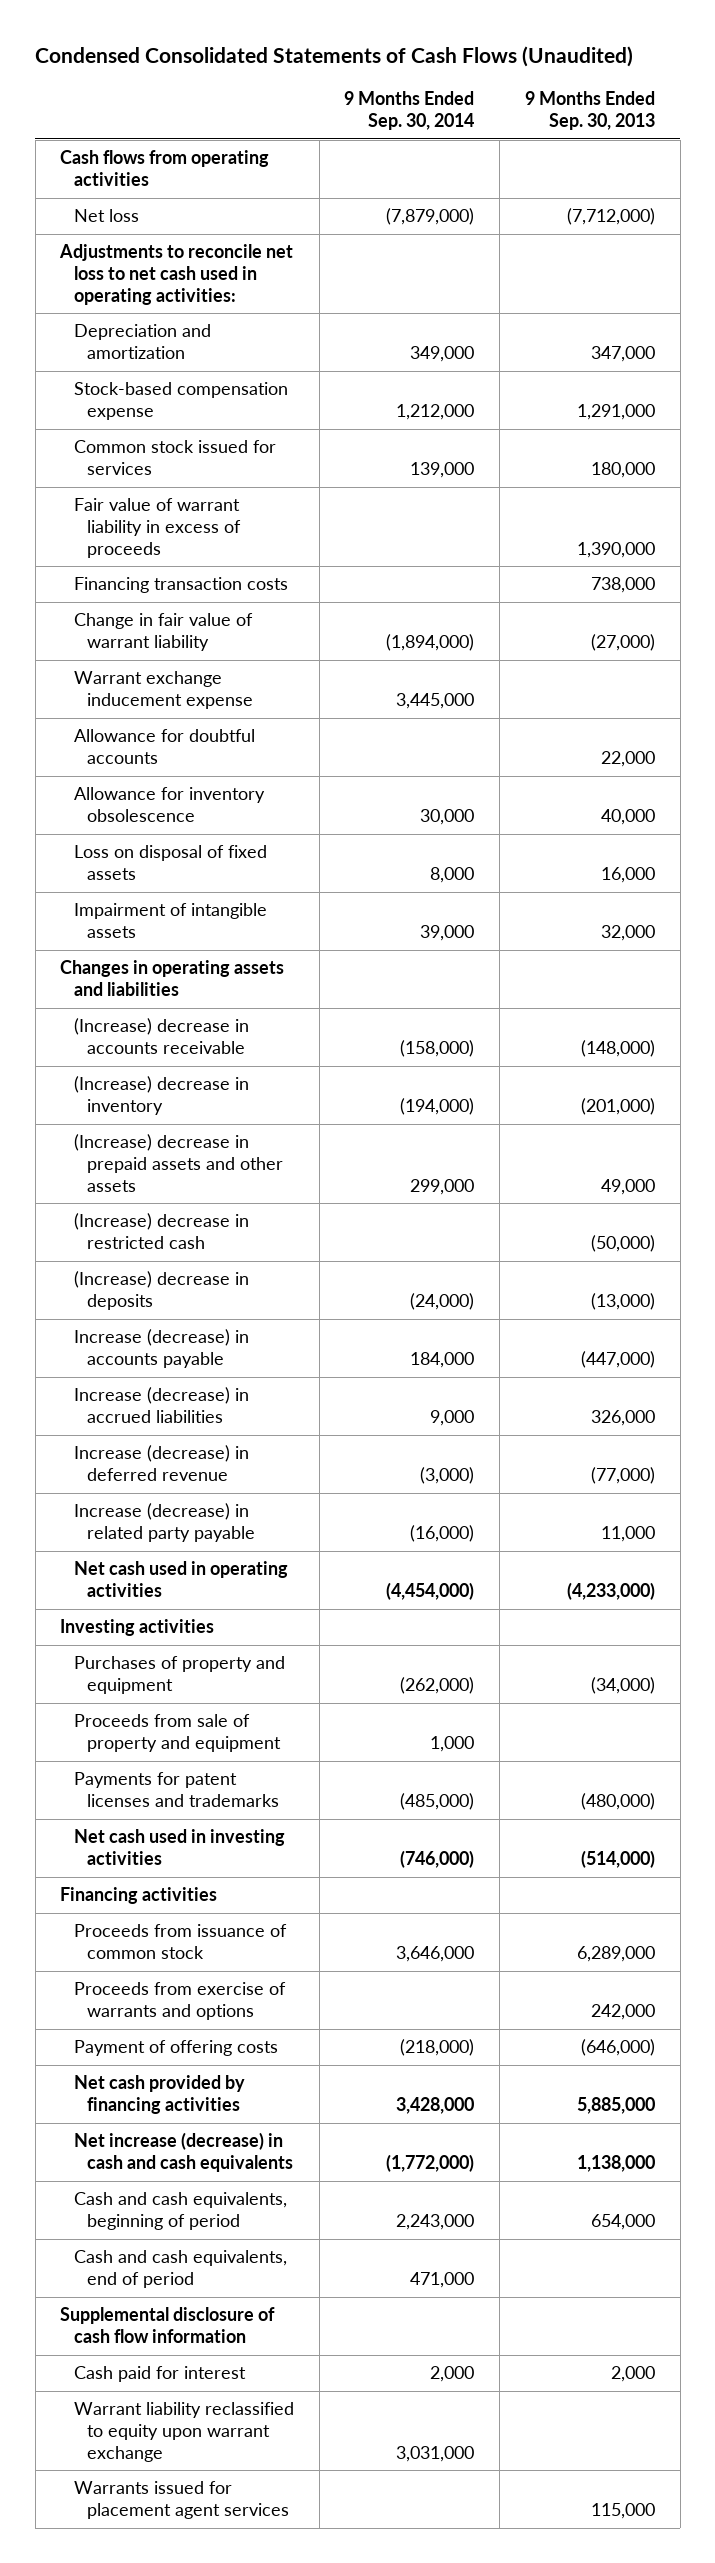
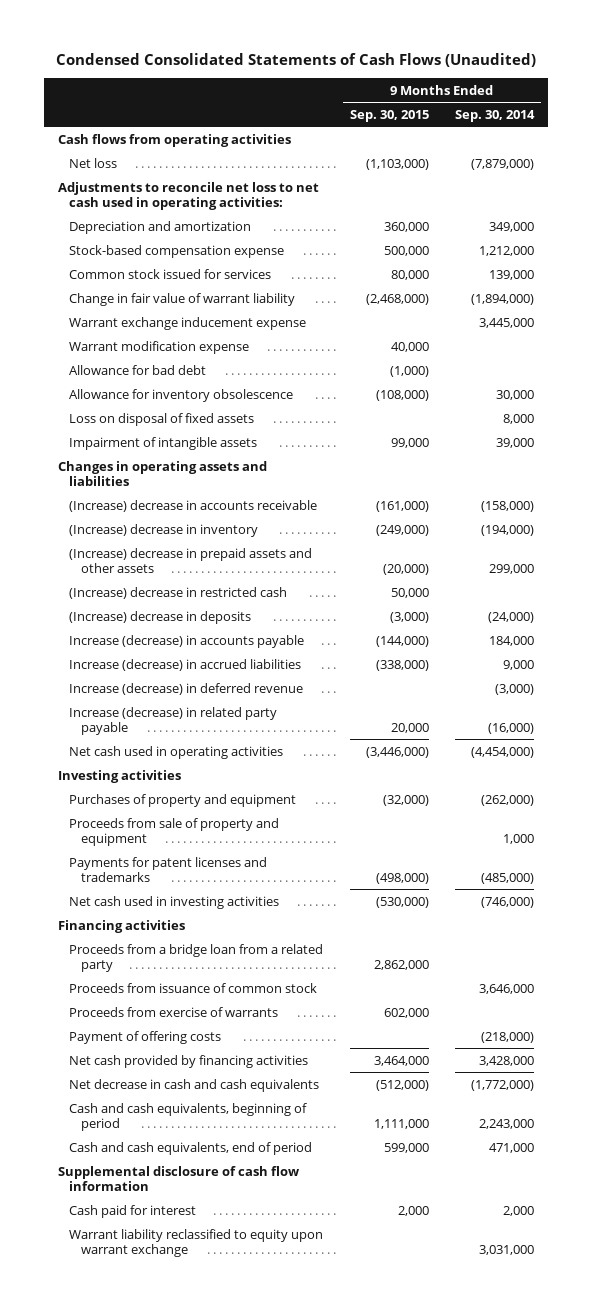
[524,91,655,131] 9 Months Ended Sep. 30, 2013 -> none
none -> [349,110,429,123] Sep. 30, 2015
[73,498,242,559] Fair value of warrant liability in excess of proceeds -> none
[73,577,288,594] Financing transaction costs -> none
[73,729,255,765] Allowance for doubtful accounts -> none
none -> [69,340,250,354] Warrant modification expense
none -> [69,364,207,375] Allowance for bad debt
none -> [69,943,324,973] Proceeds from a bridge loan from a related party
[73,1982,286,2021] Proceeds from exercise of warrants and options -> [69,1006,279,1017] Proceeds from exercise of warrants
[73,2132,294,2173] Net increase (decrease) in cash and cash equivalents -> [69,1078,320,1092] Net decrease in cash and cash equivalents
[73,2481,290,2520] Warrants issued for placement agent services -> none

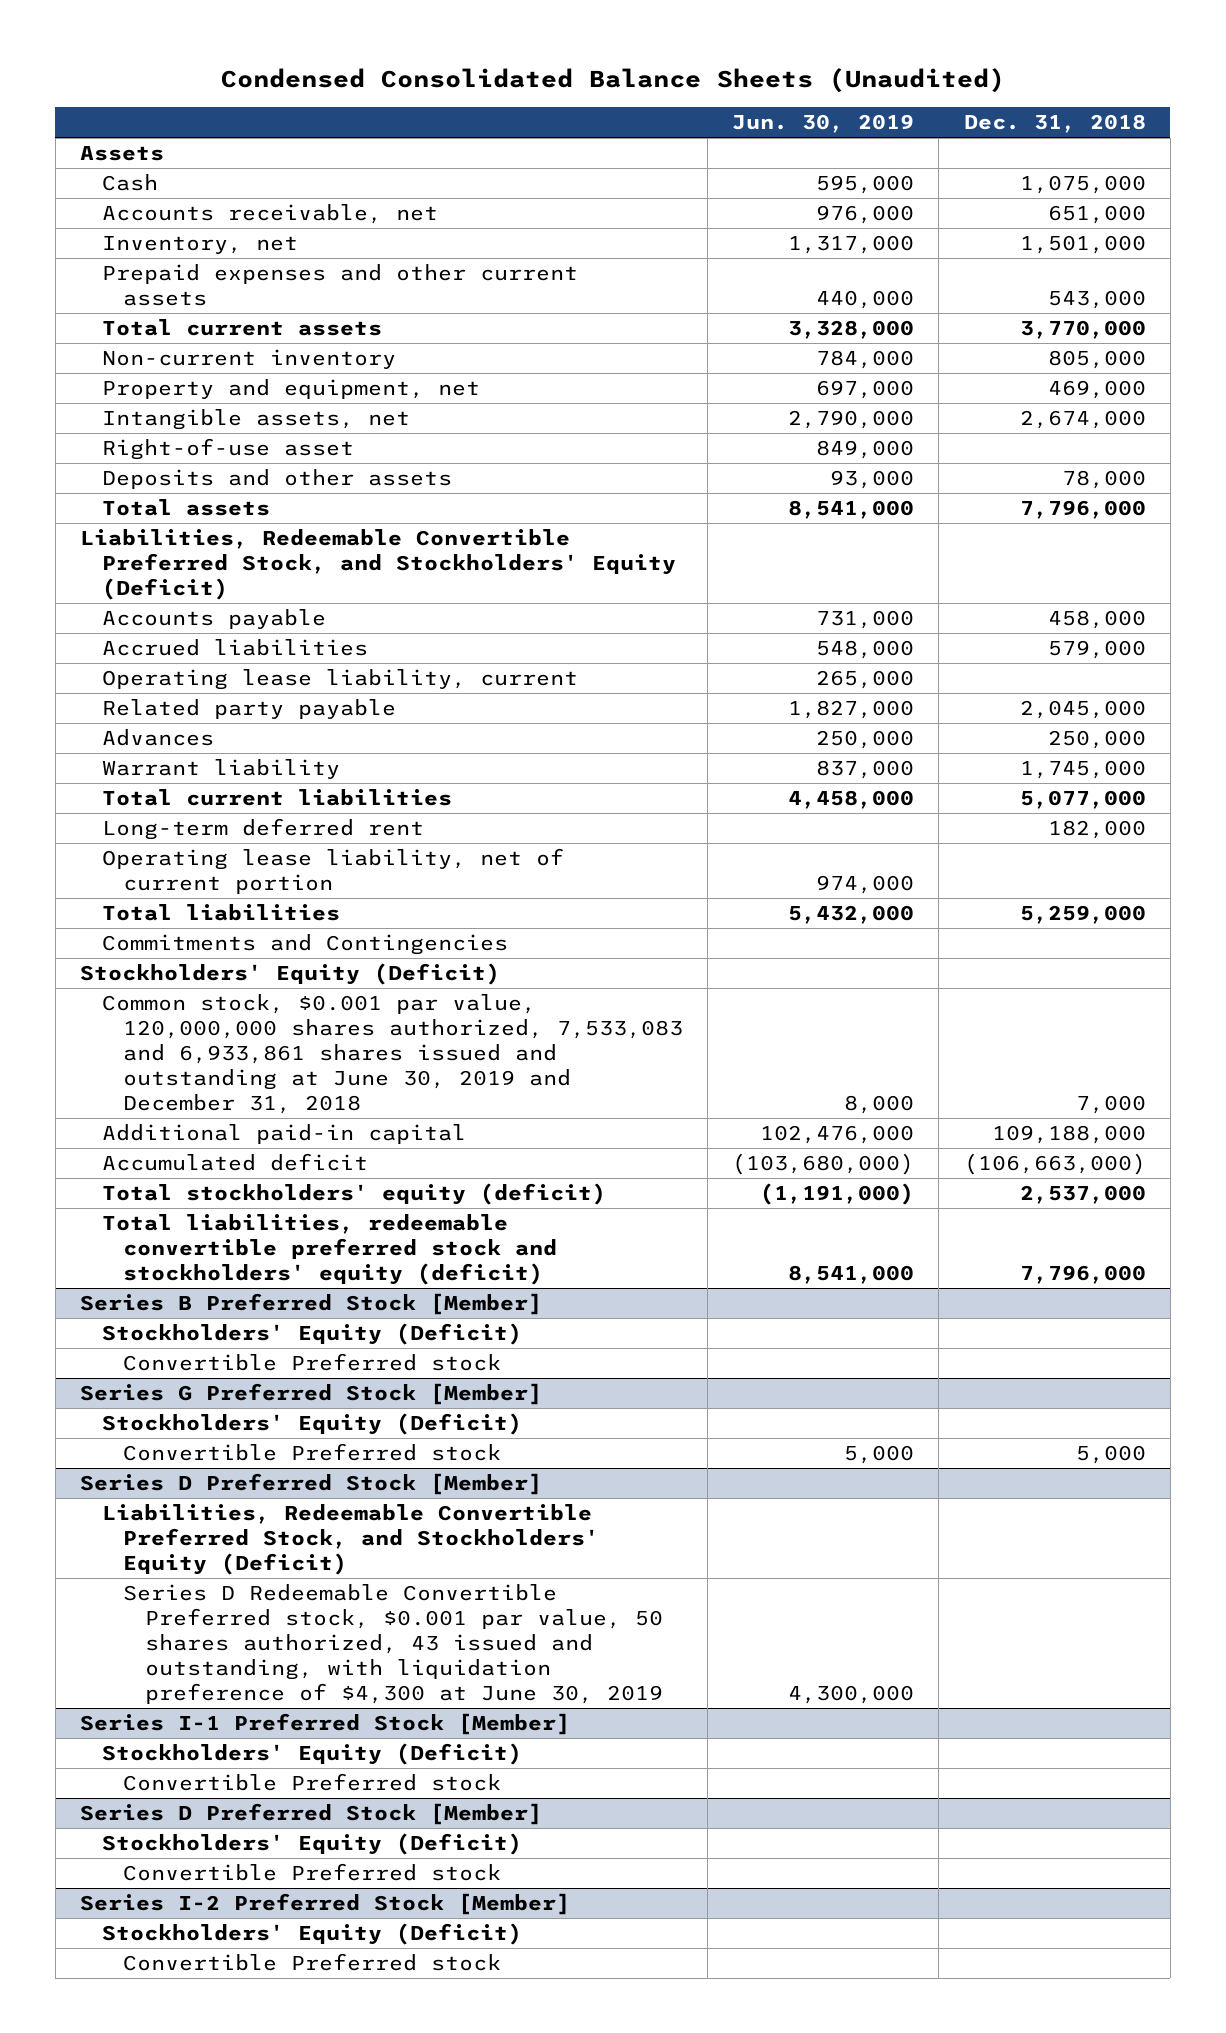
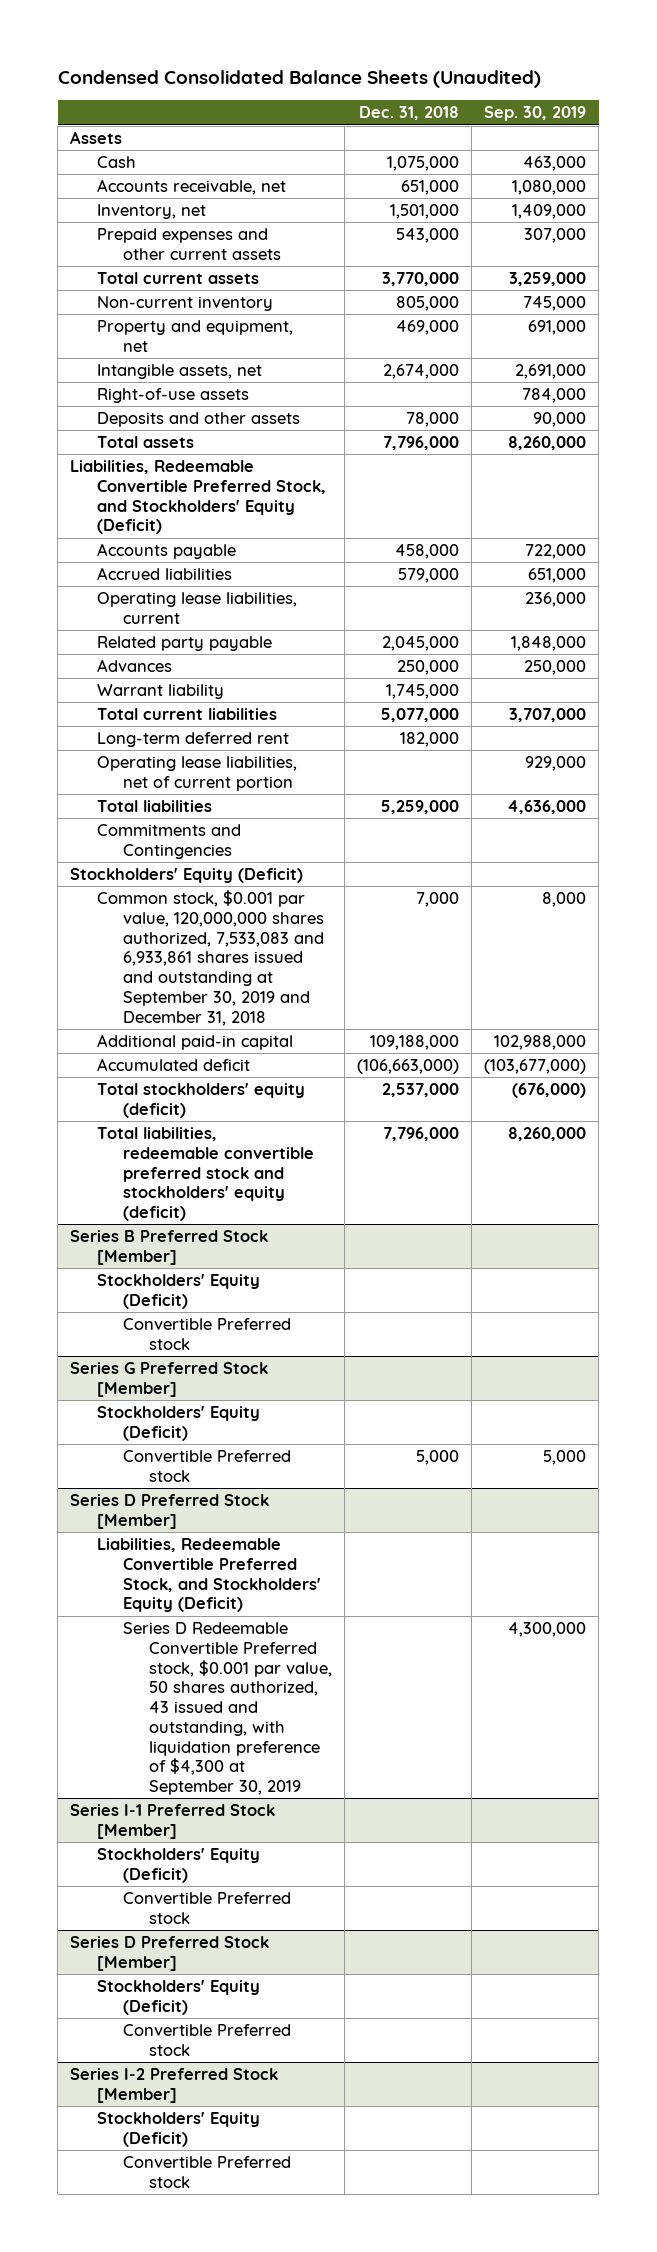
[732,114,915,134] Jun. 30, 2019 -> none
none -> [484,106,587,122] Sep. 30, 2019
[101,438,354,461] Right-of-use asset -> [96,388,249,404] Right-of-use assets
[101,669,578,691] Operating lease liability, current -> [96,592,297,624] Operating lease liabilities, current
[101,848,564,895] Operating lease liability, net of current portion -> [96,756,297,791] Operating lease liabilities, net of current portion
[101,994,684,1114] Common stock, $0.001 par value, 120,000,000 shares authorized, 7,533,083 and 6,933,861 shares issued and outstanding at June 30, 2019 and December 31, 2018 -> [96,890,324,1026] Common stock, $0.001 par value, 120,000,000 shares authorized, 7,533,083 and 6,933,861 shares issued and outstanding at September 30, 2019 and December 31, 2018
[123,1584,663,1704] Series D Redeemable Convertible Preferred stock, $0.001 par value, 50 shares authorized, 43 issued and outstanding, with liquidation preference of $4,300 at June 30, 2019 -> [122,1622,332,1796] Series D Redeemable Convertible Preferred stock, $0.001 par value, 50 shares authorized, 43 issued and outstanding, with liquidation preference of $4,300 at September 30, 2019

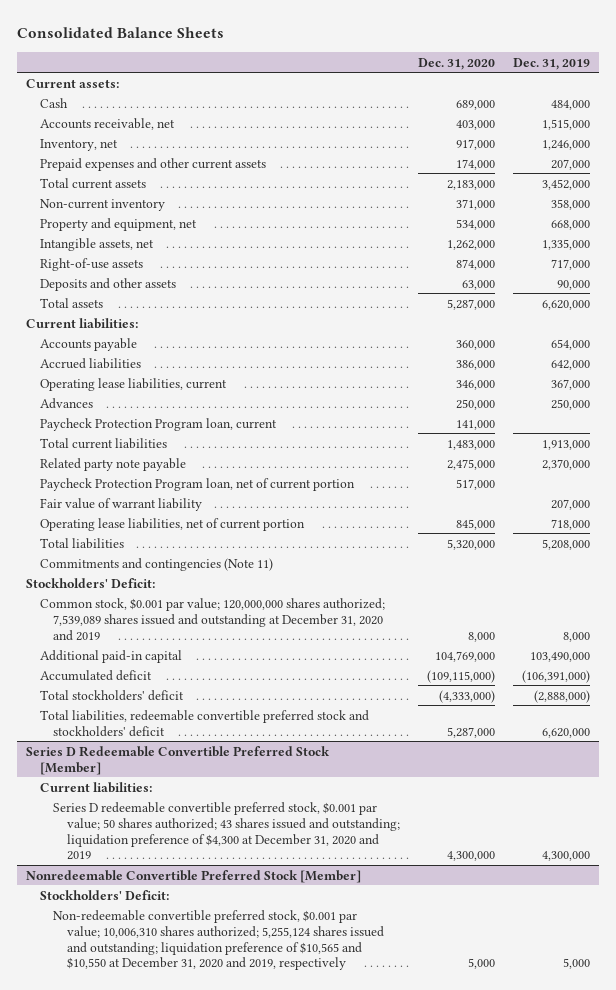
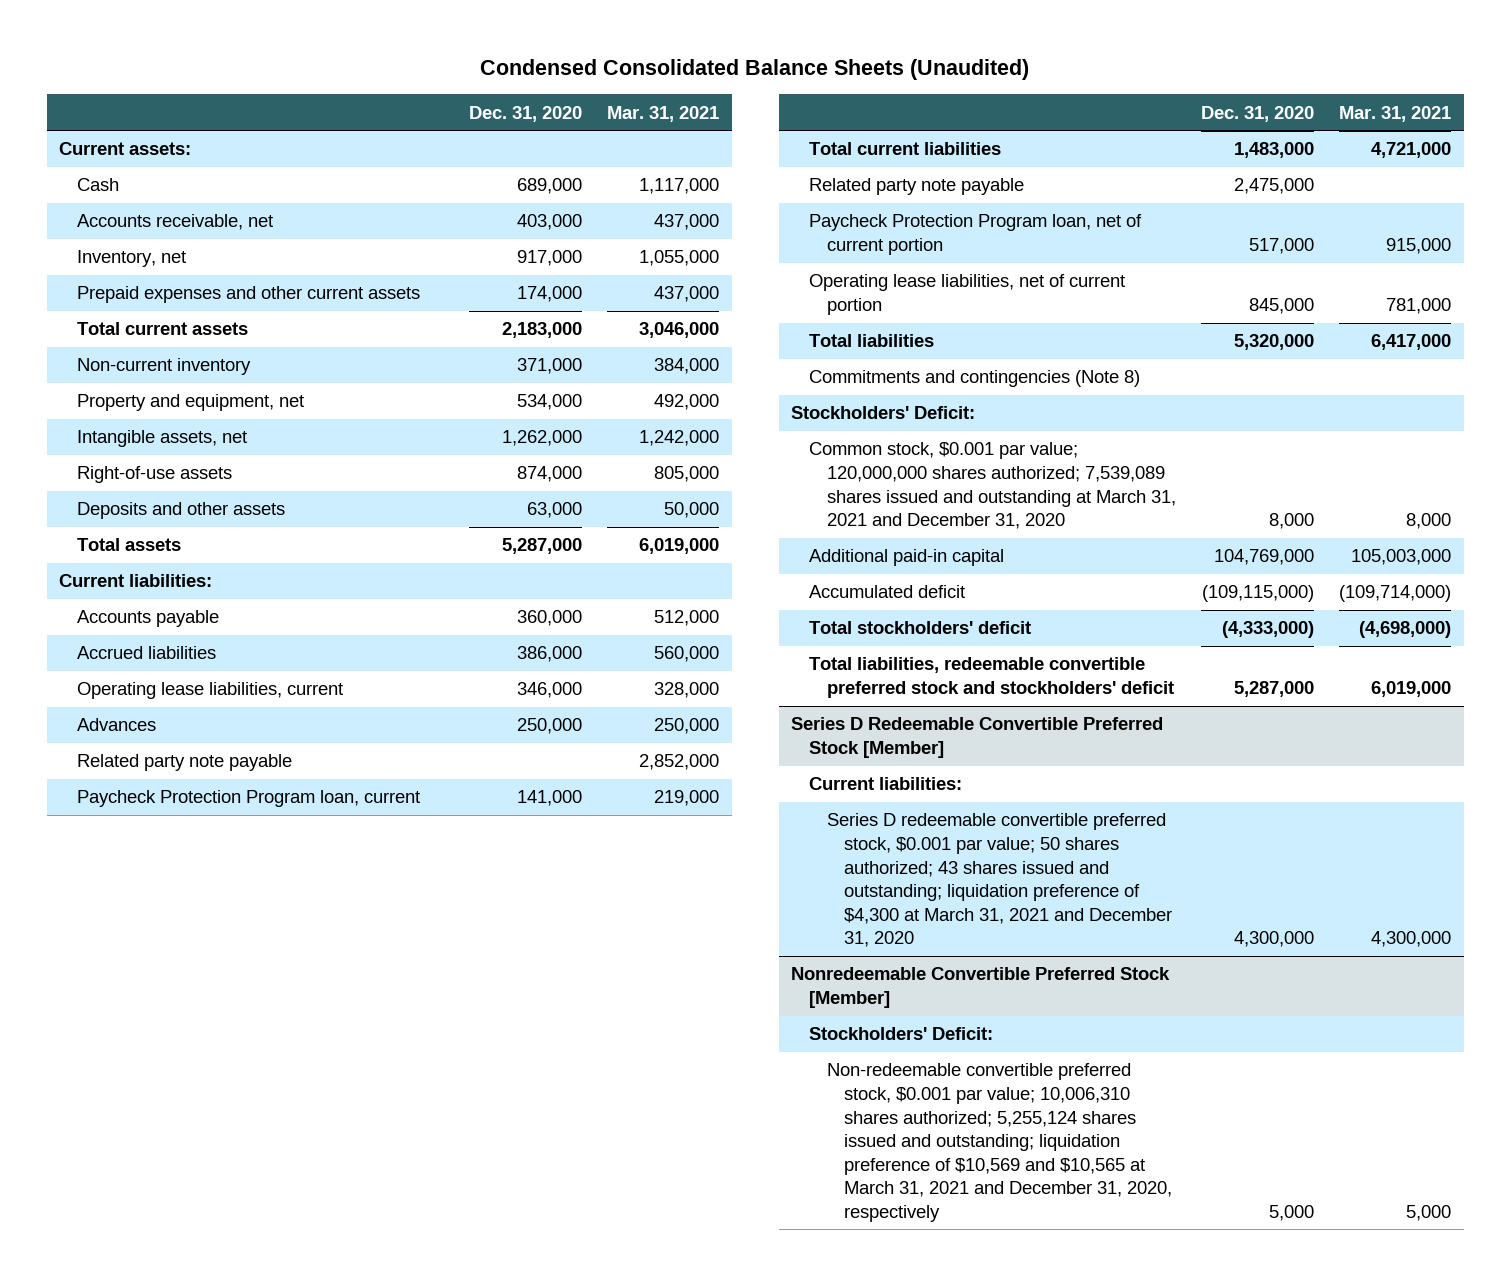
[17,27,225,39] Consolidated Balance Sheets -> [480,59,1030,81] Condensed Consolidated Balance Sheets (Unaudited)
[512,57,590,70] Dec. 31, 2019 -> none
none -> [607,105,720,122] Mar. 31, 2021
none -> [76,754,292,772] Related party note payable
[39,497,202,511] Fair value of warrant liability -> none
[39,557,273,571] Commitments and contingencies (Note 11) -> [808,370,1140,388] Commitments and contingencies (Note 8)
[39,597,385,641] Common stock, $0.001 par value; 120,000,000 shares authorized; 7,539,089 shares issued and outstanding at December 31, 2020 and 2019 -> [808,442,1176,530] Common stock, $0.001 par value; 120,000,000 shares authorized; 7,539,089 shares issued and outstanding at March 31, 2021 and December 31, 2020
[53,801,400,861] Series D redeemable convertible preferred stock, $0.001 par value; 50 shares authorized; 43 shares issued and outstanding; liquidation preference of $4,300 at December 31, 2020 and 2019 -> [826,813,1173,948] Series D redeemable convertible preferred stock, $0.001 par value; 50 shares authorized; 43 shares issued and outstanding; liquidation preference of $4,300 at March 31, 2021 and December 31, 2020
[53,909,384,971] Non-redeemable convertible preferred stock, $0.001 par value; 10,006,310 shares authorized; 5,255,124 shares issued and outstanding; liquidation preference of $10,565 and $10,550 at December 31, 2020 and 2019, respectively -> [826,1063,1173,1222] Non-redeemable convertible preferred stock, $0.001 par value; 10,006,310 shares authorized; 5,255,124 shares issued and outstanding; liquidation preference of $10,569 and $10,565 at March 31, 2021 and December 31, 2020, respectively

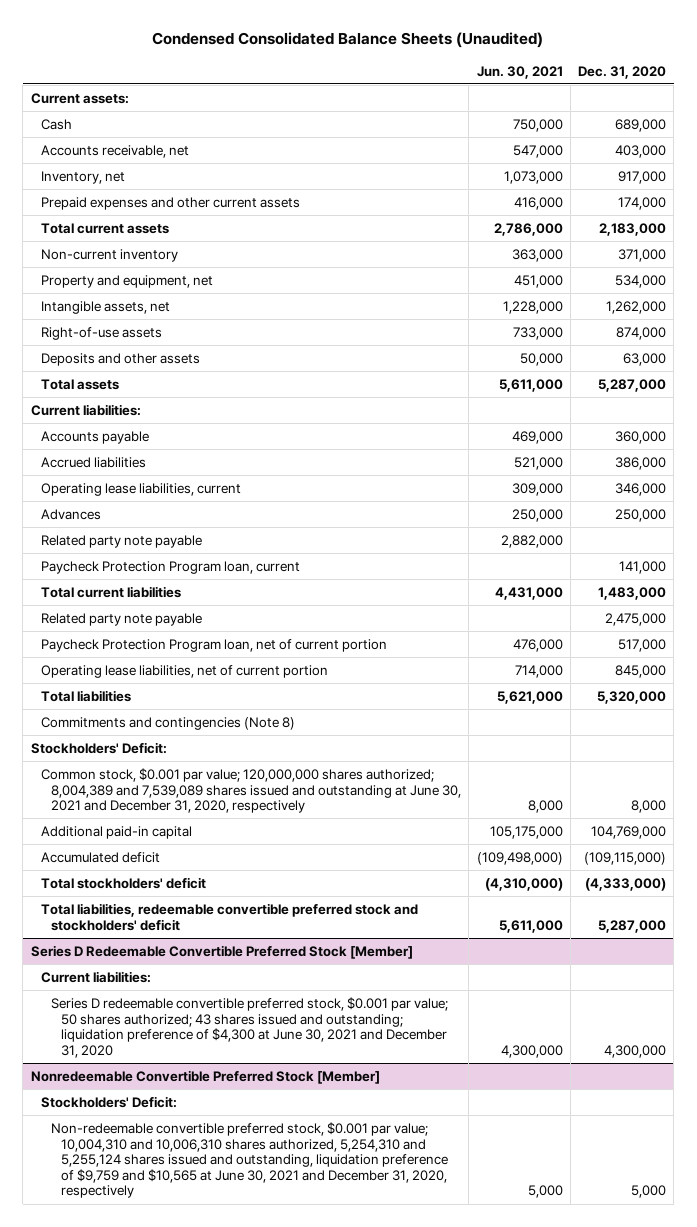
[607,105,720,122] Mar. 31, 2021 -> none
none -> [476,65,563,79] Jun. 30, 2021
[808,442,1176,530] Common stock, $0.001 par value; 120,000,000 shares authorized; 7,539,089 shares issued and outstanding at March 31, 2021 and December 31, 2020 -> [40,767,462,814] Common stock, $0.001 par value; 120,000,000 shares authorized; 8,004,389 and 7,539,089 shares issued and outstanding at June 30, 2021 and December 31, 2020, respectively
[826,813,1173,948] Series D redeemable convertible preferred stock, $0.001 par value; 50 shares authorized; 43 shares issued and outstanding; liquidation preference of $4,300 at March 31, 2021 and December 31, 2020 -> [51,996,449,1058] Series D redeemable convertible preferred stock, $0.001 par value; 50 shares authorized; 43 shares issued and outstanding; liquidation preference of $4,300 at June 30, 2021 and December 31, 2020
[826,1063,1173,1222] Non-redeemable convertible preferred stock, $0.001 par value; 10,006,310 shares authorized; 5,255,124 shares issued and outstanding; liquidation preference of $10,569 and $10,565 at March 31, 2021 and December 31, 2020, respectively -> [51,1121,449,1199] Non-redeemable convertible preferred stock, $0.001 par value; 10,004,310 and 10,006,310 shares authorized, 5,254,310 and 5,255,124 shares issued and outstanding, liquidation preference of $9,759 and $10,565 at June 30, 2021 and December 31, 2020, respectively

